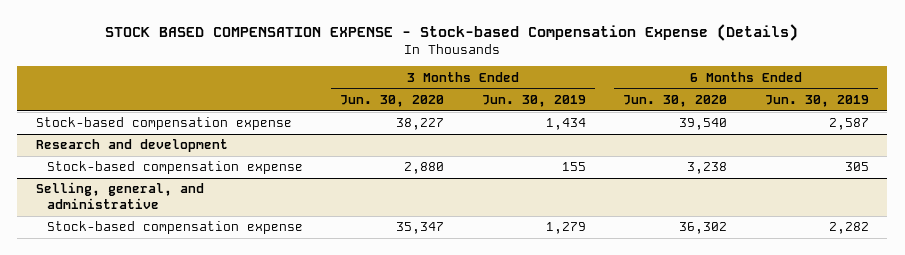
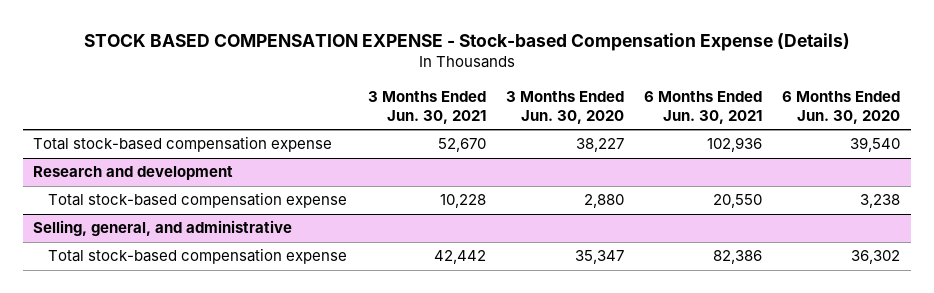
[481,94,586,107] Jun. 30, 2019 -> none
[764,94,869,107] Jun. 30, 2019 -> none
none -> [367,90,486,124] 3 Months Ended Jun. 30, 2021
none -> [644,90,763,124] 6 Months Ended Jun. 30, 2021
[36,117,293,131] Stock-based compensation expense -> [33,136,333,153] Total stock-based compensation expense
[46,161,303,175] Stock-based compensation expense -> [48,192,348,209] Total stock-based compensation expense
[46,221,303,235] Stock-based compensation expense -> [48,248,348,265] Total stock-based compensation expense

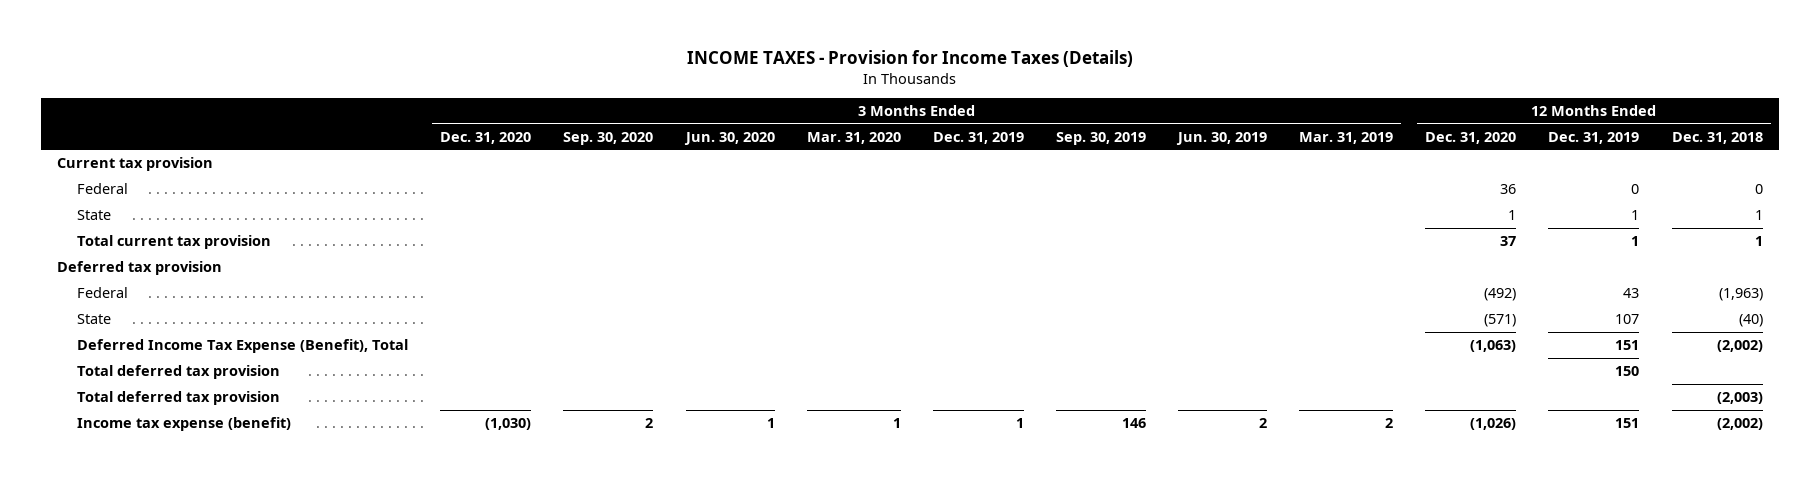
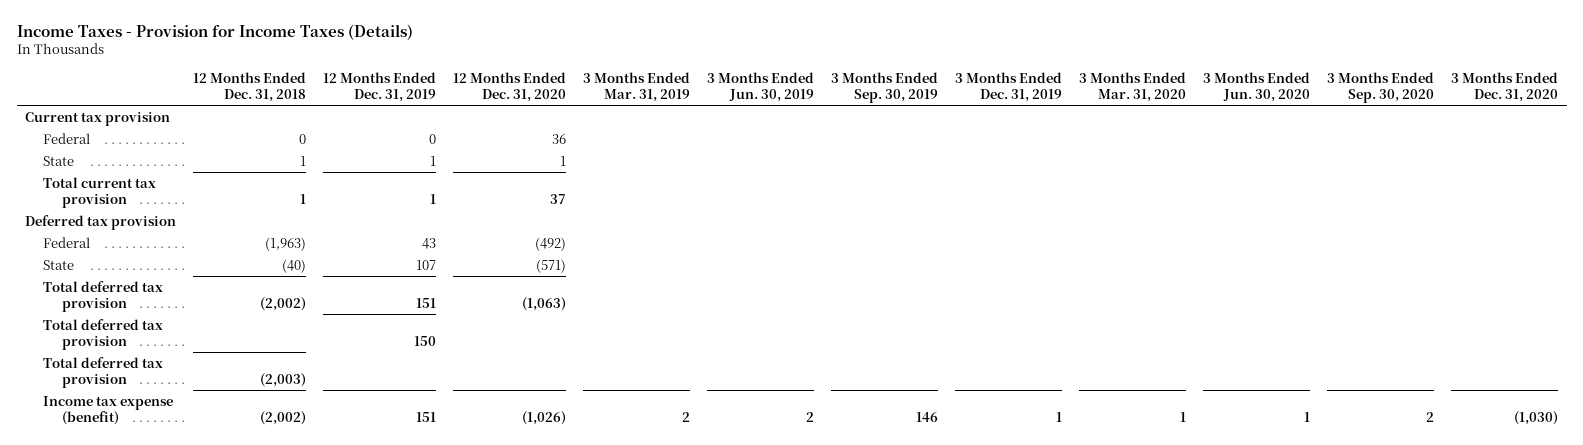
[686,49,1133,67] INCOME TAXES - Provision for Income Taxes (Details) -> [16,23,413,40] Income Taxes - Provision for Income Taxes (Details)
[77,339,409,354] Deferred Income Tax Expense (Benefit), Total -> [43,280,164,312] Total deferred tax provision

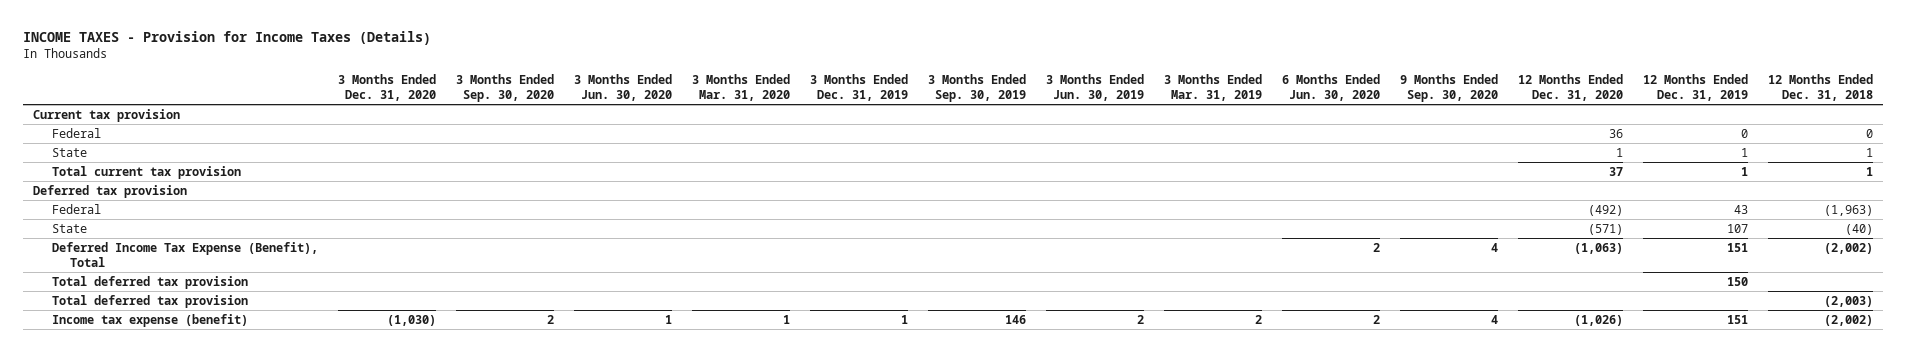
[16,23,413,40] Income Taxes - Provision for Income Taxes (Details) -> [23,30,432,45] INCOME TAXES - Provision for Income Taxes (Details)
none -> [1281,73,1380,101] 6 Months Ended Jun. 30, 2020
none -> [1399,73,1498,102] 9 Months Ended Sep. 30, 2020
[43,280,164,312] Total deferred tax provision -> [51,241,318,267] Deferred Income Tax Expense (Benefit), Total

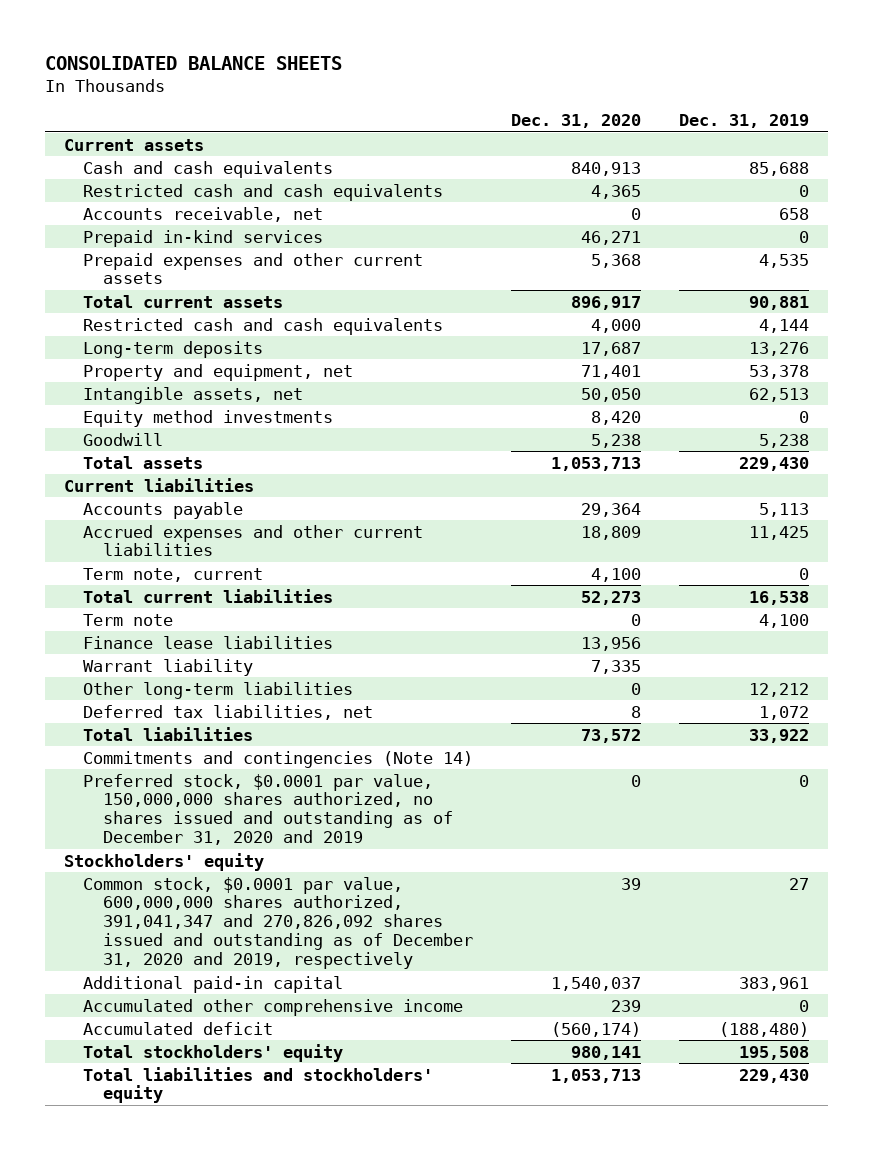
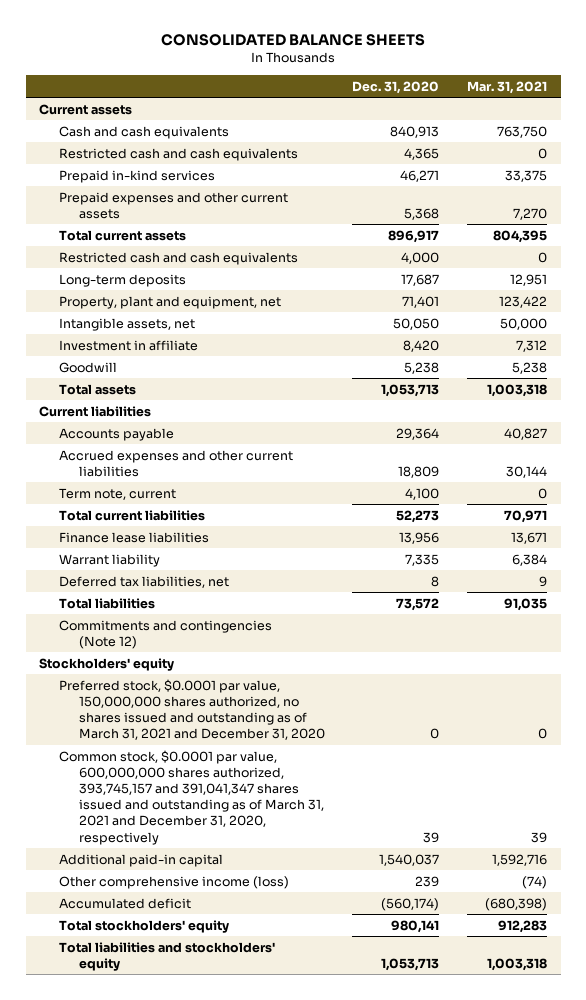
[679,114,810,129] Dec. 31, 2019 -> none
none -> [467,80,548,94] Mar. 31, 2021
[83,206,324,222] Accounts receivable, net -> none
[83,363,354,381] Property and equipment, net -> [59,295,282,309] Property, plant and equipment, net
[83,409,334,427] Equity method investments -> [59,339,199,351] Investment in affiliate
[83,613,174,626] Term note -> none
[83,681,354,699] Other long-term liabilities -> none
[83,773,453,846] Preferred stock, $0.0001 par value, 150,000,000 shares authorized, no shares issued and outstanding as of December 31, 2020 and 2019 -> none
[83,750,474,768] Commitments and contingencies (Note 14) -> [59,619,273,649] Commitments and contingencies (Note 12)
none -> [59,678,325,741] Preferred stock, $0.0001 par value, 150,000,000 shares authorized, no shares issued and outstanding as of March 31, 2021 and December 31, 2020
[83,876,473,970] Common stock, $0.0001 par value, 600,000,000 shares authorized, 391,041,347 and 270,826,092 shares issued and outstanding as of December 31, 2020 and 2019, respectively -> [59,749,324,845] Common stock, $0.0001 par value, 600,000,000 shares authorized, 393,745,157 and 391,041,347 shares issued and outstanding as of March 31, 2021 and December 31, 2020, respectively
[83,998,464,1016] Accumulated other comprehensive income -> [59,875,290,889] Other comprehensive income (loss)

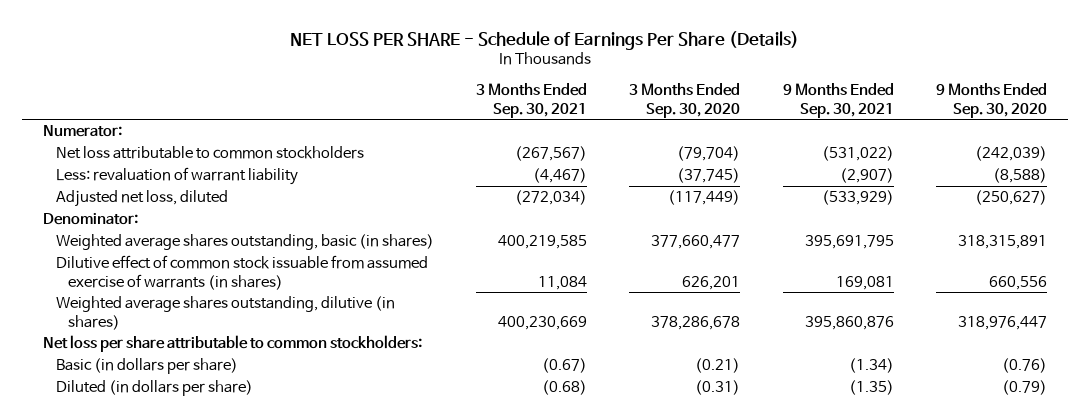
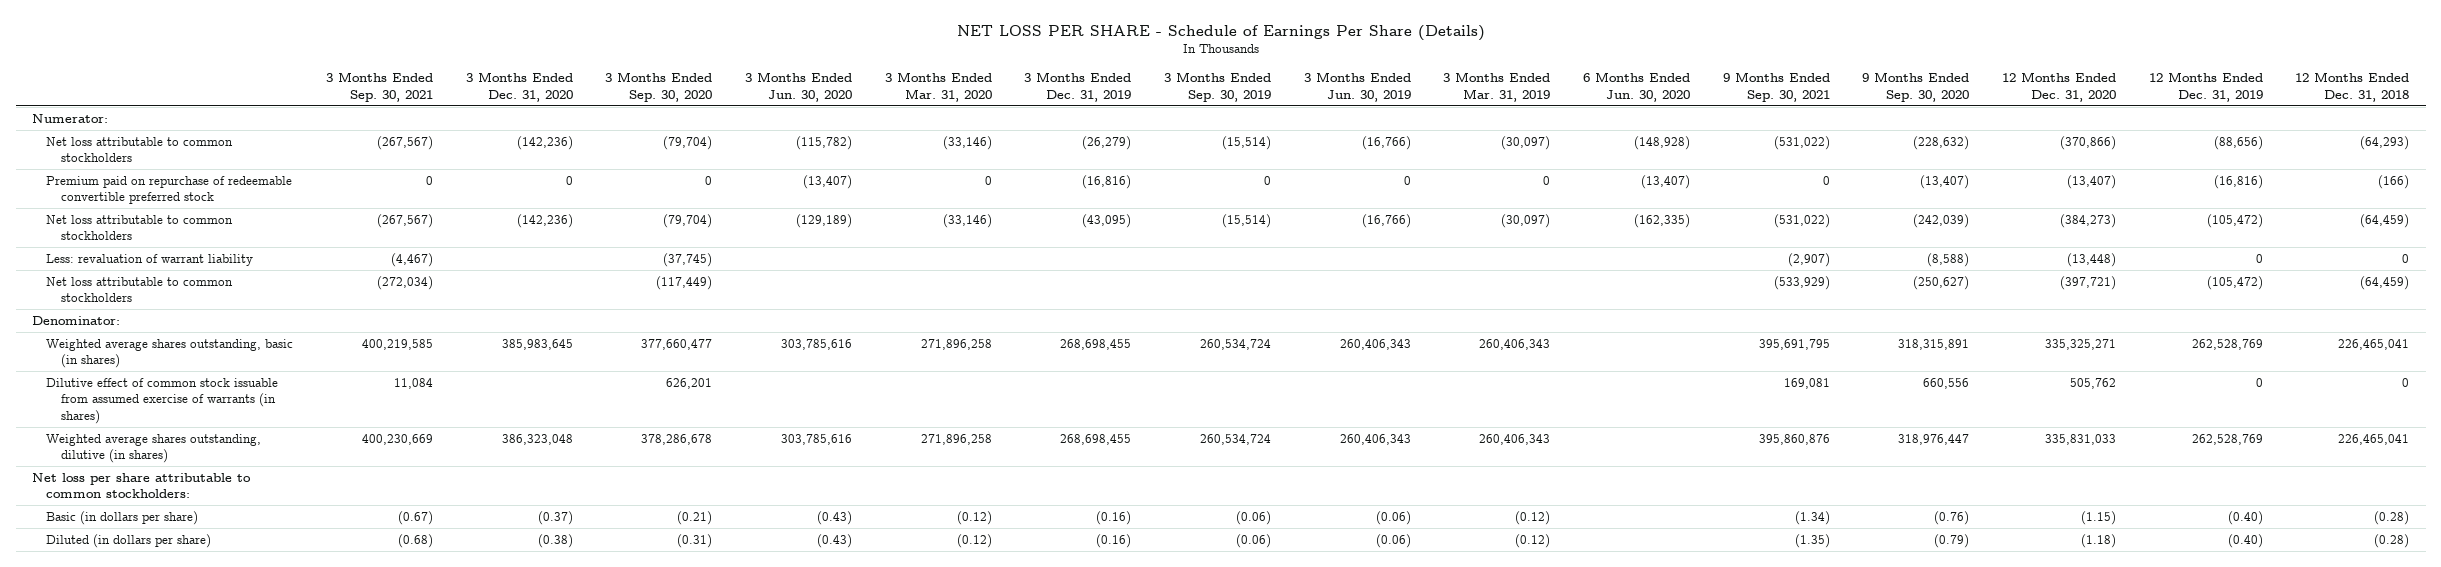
none -> [465,72,573,102] 3 Months Ended Dec. 31, 2020
none -> [745,72,853,102] 3 Months Ended Jun. 30, 2020
none -> [884,72,992,102] 3 Months Ended Mar. 31, 2020
none -> [1024,72,1132,102] 3 Months Ended Dec. 31, 2019
none -> [1164,72,1272,102] 3 Months Ended Sep. 30, 2019
none -> [1303,72,1411,102] 3 Months Ended Jun. 30, 2019
none -> [1443,72,1551,102] 3 Months Ended Mar. 31, 2019
none -> [1583,72,1691,102] 6 Months Ended Jun. 30, 2020
none -> [2002,72,2117,102] 12 Months Ended Dec. 31, 2020
none -> [2148,72,2263,102] 12 Months Ended Dec. 31, 2019
none -> [2295,72,2410,102] 12 Months Ended Dec. 31, 2018
none -> [46,136,234,163] Net loss attributable to common stockholders
none -> [46,175,293,205] Premium paid on repurchase of redeemable convertible preferred stock
[55,190,228,208] Adjusted net loss, diluted -> [46,276,234,303] Net loss attributable to common stockholders

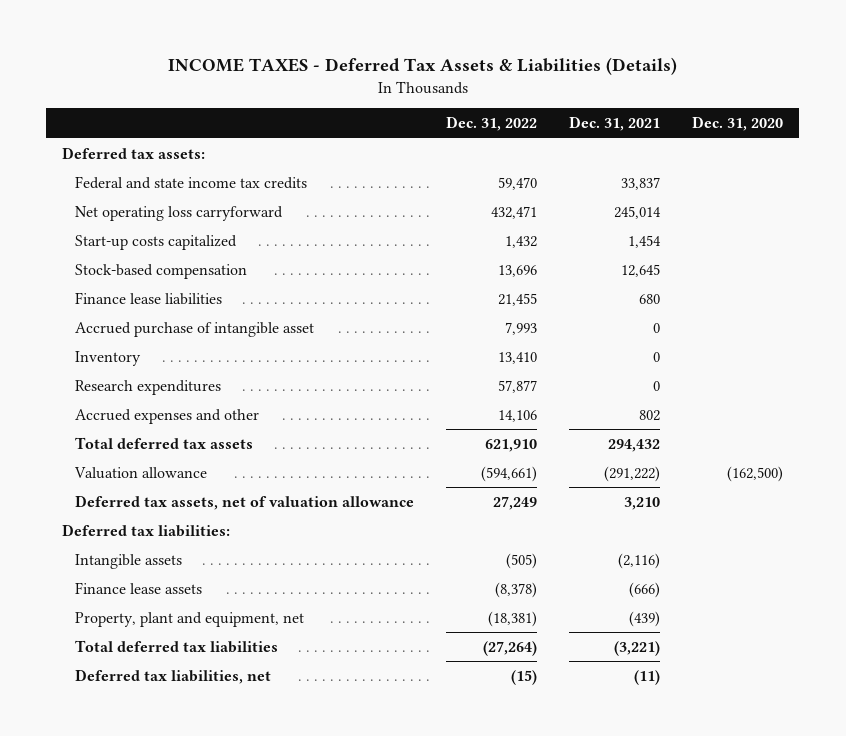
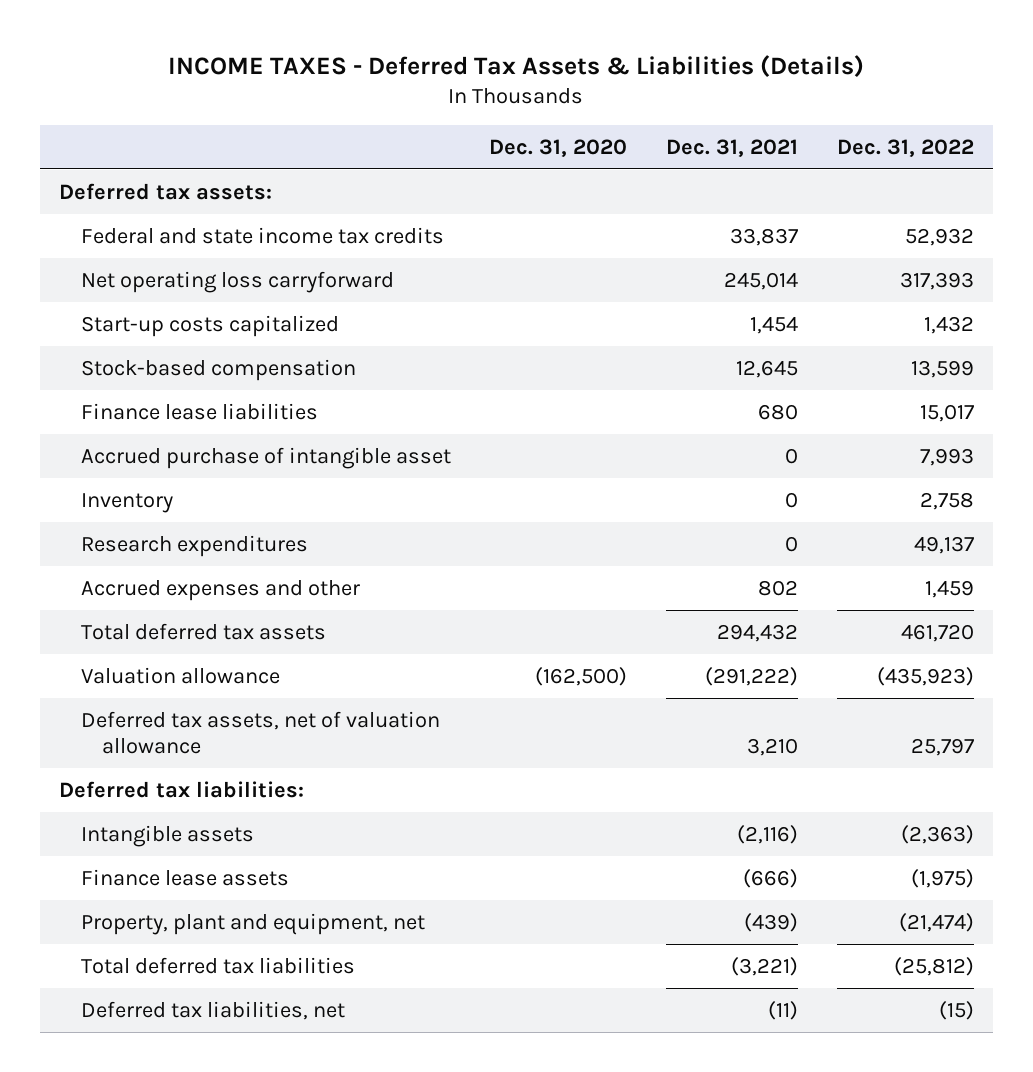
[497,176,537,190] 59,470 -> [904,227,974,246] 52,932
[490,205,537,219] 432,471 -> [899,271,974,290] 317,393
[497,264,537,277] 13,696 -> [910,359,974,378] 13,599
[497,292,537,306] 21,455 -> [919,403,974,422] 15,017
[497,351,537,364] 13,410 -> [919,491,974,510] 2,758
[497,379,537,393] 57,877 -> [913,535,974,554] 49,137
[497,409,537,422] 14,106 -> [924,579,974,598] 1,459
[484,438,537,452] 621,910 -> [900,623,974,642] 461,720
[480,465,537,482] (594,661) -> [876,666,974,686] (435,923)
[492,495,537,510] 27,249 -> [910,738,974,757] 25,797
[505,552,537,569] (505) -> [900,824,974,844] (2,363)
[494,581,537,598] (8,378) -> [910,868,974,888] (1,975)
[487,610,537,627] (18,381) -> [898,912,974,932] (21,474)
[482,640,537,656] (27,264) -> [893,956,974,976] (25,812)

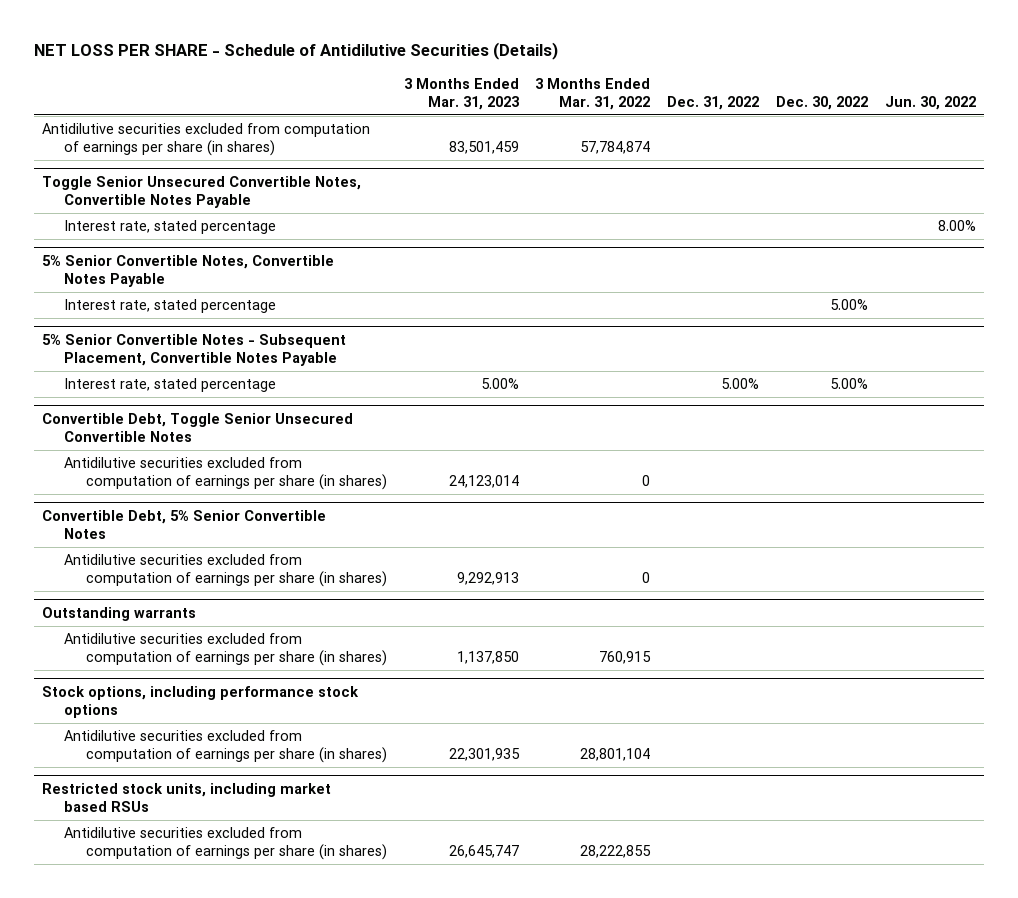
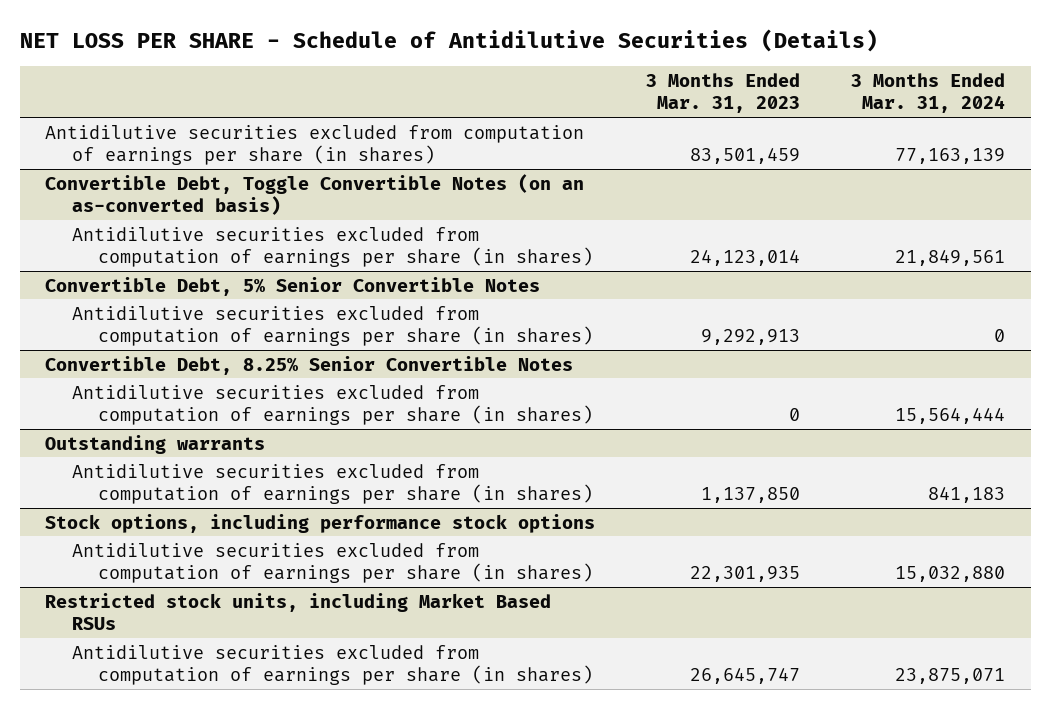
[535,78,651,110] 3 Months Ended Mar. 31, 2022 -> none
[667,95,760,110] Dec. 31, 2022 -> none
[775,95,868,110] Dec. 30, 2022 -> none
[884,95,976,110] Jun. 30, 2022 -> none
none -> [851,72,1006,114] 3 Months Ended Mar. 31, 2024
[42,176,362,208] Toggle Senior Unsecured Convertible Notes, Convertible Notes Payable -> none
[64,220,277,235] Interest rate, stated percentage -> none
[42,255,335,287] 5% Senior Convertible Notes, Convertible Notes Payable -> none
[64,299,277,314] Interest rate, stated percentage -> none
[42,334,347,366] 5% Senior Convertible Notes - Subsequent Placement, Convertible Notes Payable -> none
[64,378,277,393] Interest rate, stated percentage -> none
[42,413,354,442] Convertible Debt, Toggle Senior Unsecured Convertible Notes -> none
none -> [45,173,585,216] Convertible Debt, Toggle Convertible Notes (on an as-converted basis)
none -> [45,355,574,375] Convertible Debt, 8.25% Senior Convertible Notes
none -> [71,384,594,426] Antidilutive securities excluded from computation of earnings per share (in shares)
[42,783,332,812] Restricted stock units, including market based RSUs -> [45,592,552,631] Restricted stock units, including Market Based RSUs

